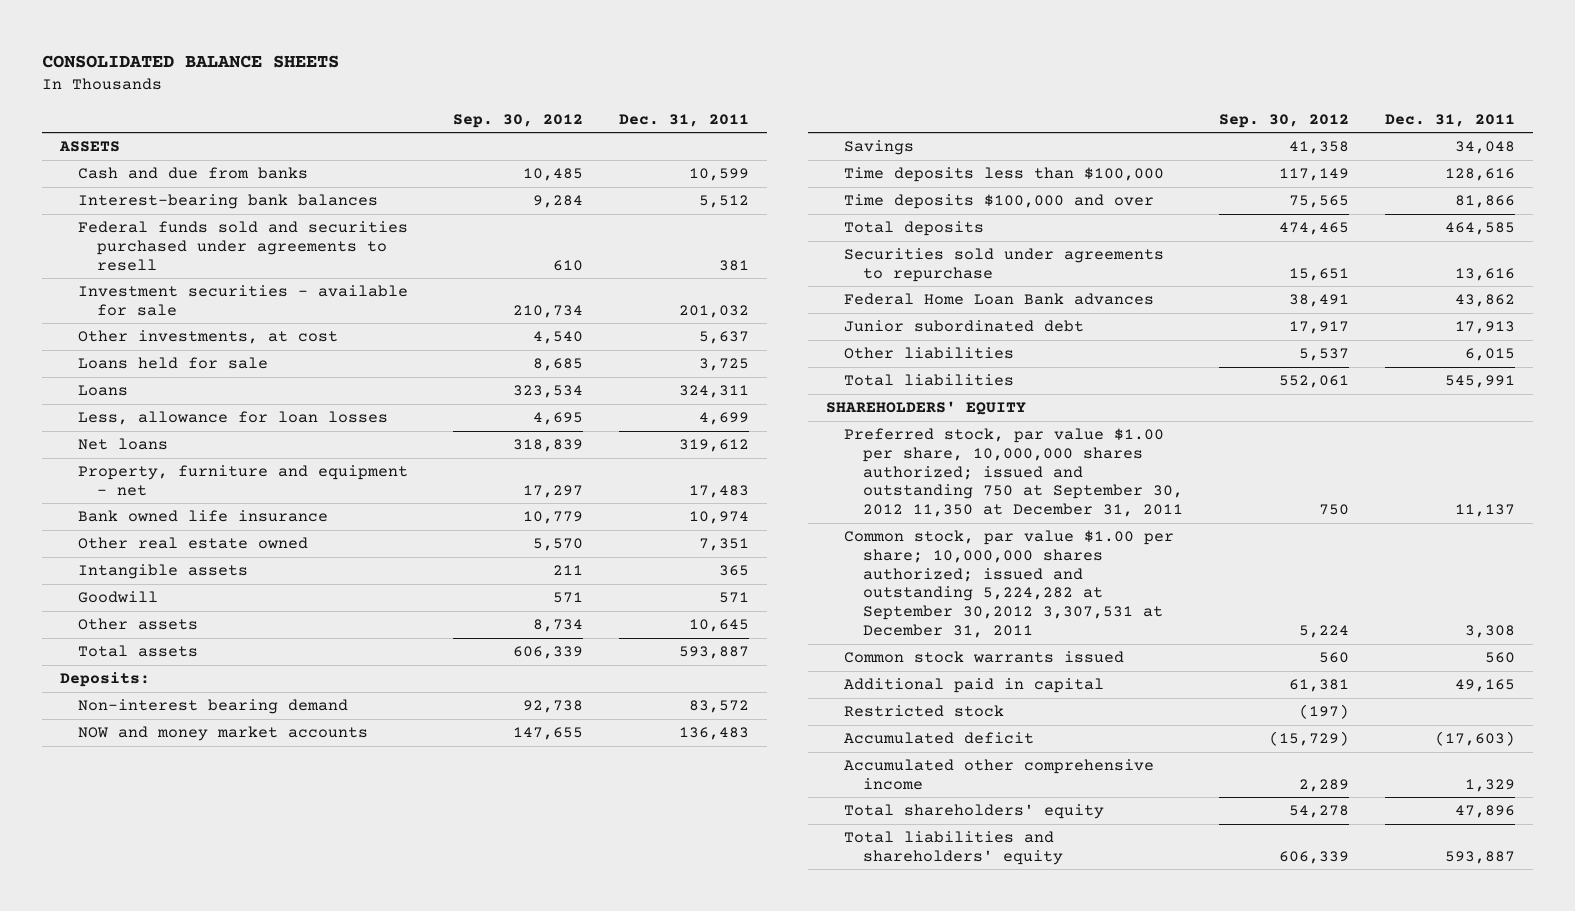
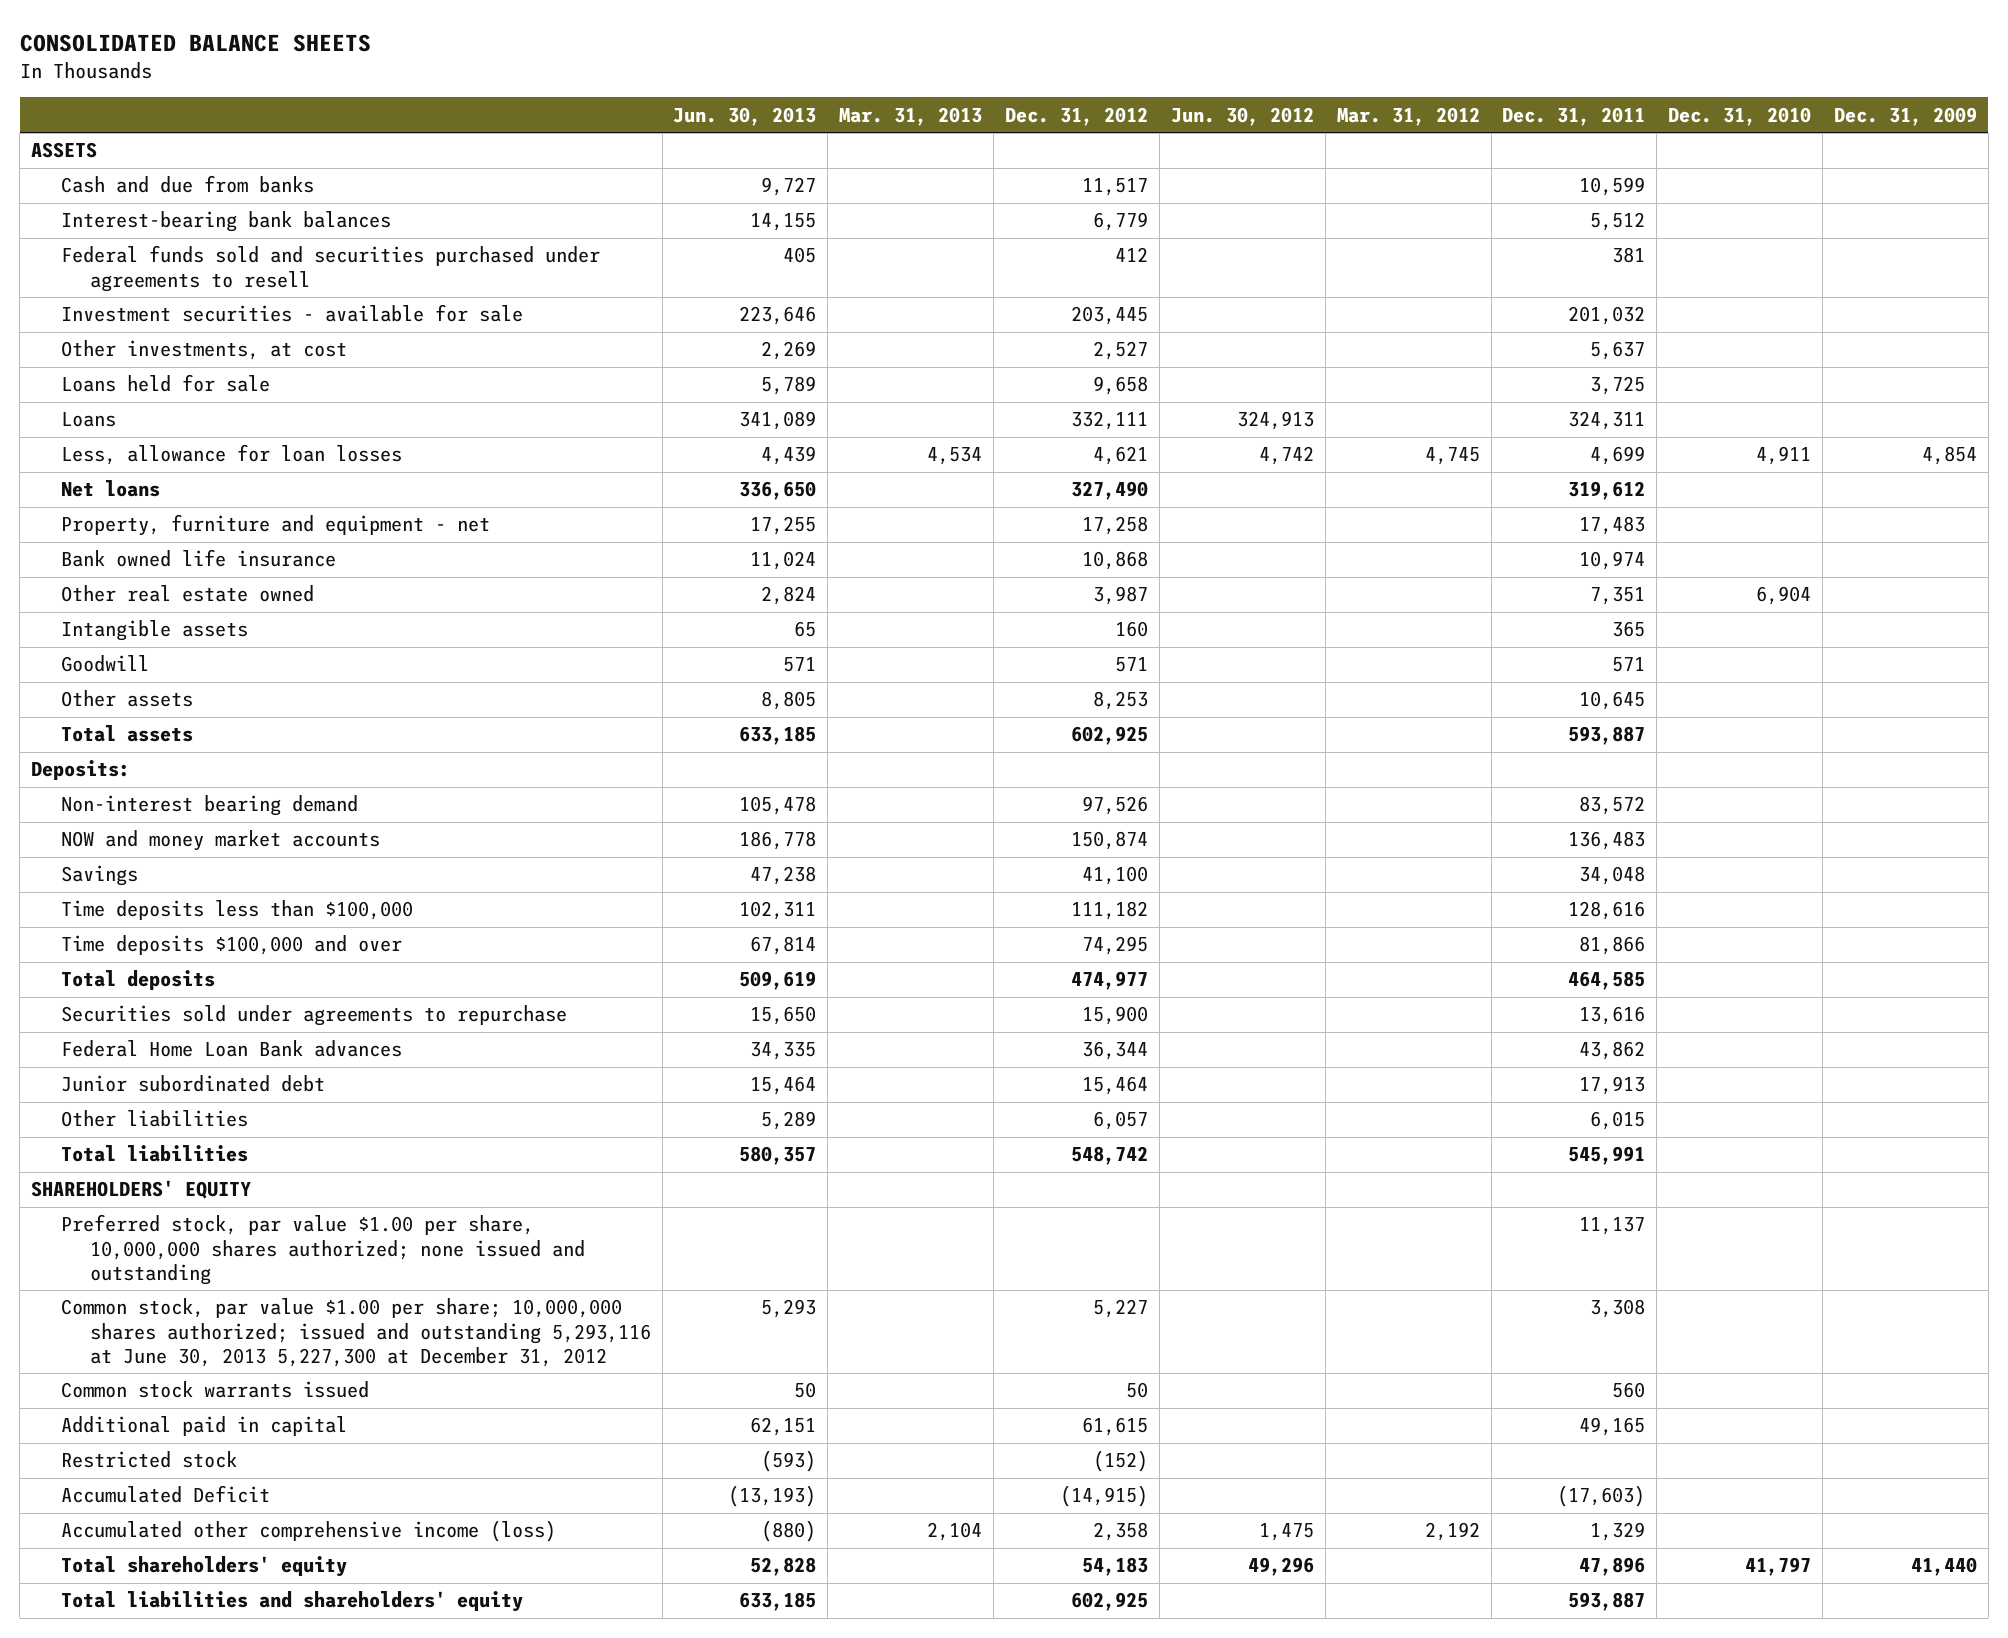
[452,113,583,128] Sep. 30, 2012 -> none
none -> [673,106,817,126] Jun. 30, 2013
none -> [839,106,983,126] Mar. 31, 2013
none -> [1005,106,1149,126] Dec. 31, 2012
none -> [1170,106,1314,126] Jun. 30, 2012
none -> [1336,106,1480,126] Mar. 31, 2012
none -> [1668,106,1812,126] Dec. 31, 2010
none -> [1834,106,1978,126] Dec. 31, 2009
[844,427,1183,518] Preferred stock, par value $1.00 per share, 10,000,000 shares authorized; issued and outstanding 750 at September 30, 2012 11,350 at December 31, 2011 -> [60,1214,585,1285] Preferred stock, par value $1.00 per share, 10,000,000 shares authorized; none issued and outstanding
[844,529,1175,639] Common stock, par value $1.00 per share; 10,000,000 shares authorized; issued and outstanding 5,224,282 at September 30,2012 3,307,531 at December 31, 2011 -> [60,1298,651,1367] Common stock, par value $1.00 per share; 10,000,000 shares authorized; issued and outstanding 5,293,116 at June 30, 2013 5,227,300 at December 31, 2012
[844,731,1035,744] Accumulated deficit -> [60,1485,270,1504] Accumulated Deficit
[844,758,1155,790] Accumulated other comprehensive income -> [60,1520,556,1543] Accumulated other comprehensive income (loss)

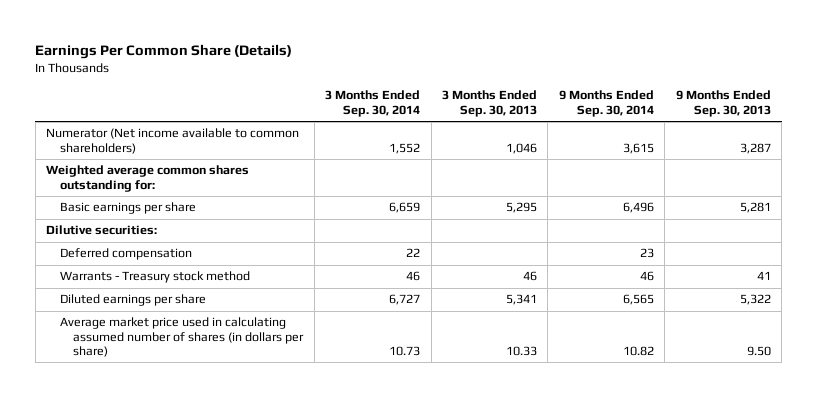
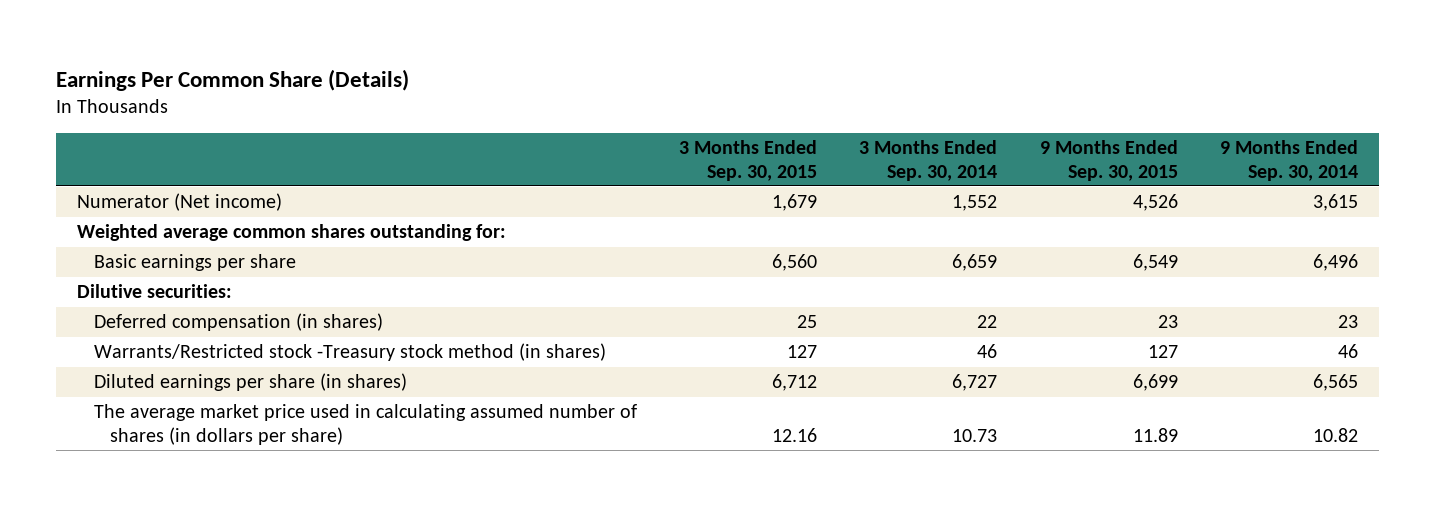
[441,90,537,117] 3 Months Ended Sep. 30, 2013 -> none
[675,90,771,117] 9 Months Ended Sep. 30, 2013 -> none
none -> [678,140,817,181] 3 Months Ended Sep. 30, 2015
none -> [1039,140,1178,181] 9 Months Ended Sep. 30, 2015
[46,128,300,154] Numerator (Net income available to common shareholders) -> [77,193,283,212] Numerator (Net income)
[59,248,192,261] Deferred compensation -> [93,313,383,332] Deferred compensation (in shares)
[59,271,250,284] Warrants - Treasury stock method -> [93,343,606,362] Warrants/Restricted stock -Treasury stock method (in shares)
[59,294,206,307] Diluted earnings per share -> [93,373,407,392] Diluted earnings per share (in shares)
[59,317,305,358] Average market price used in calculating assumed number of shares (in dollars per share) -> [93,404,637,445] The average market price used in calculating assumed number of shares (in dollars per share)

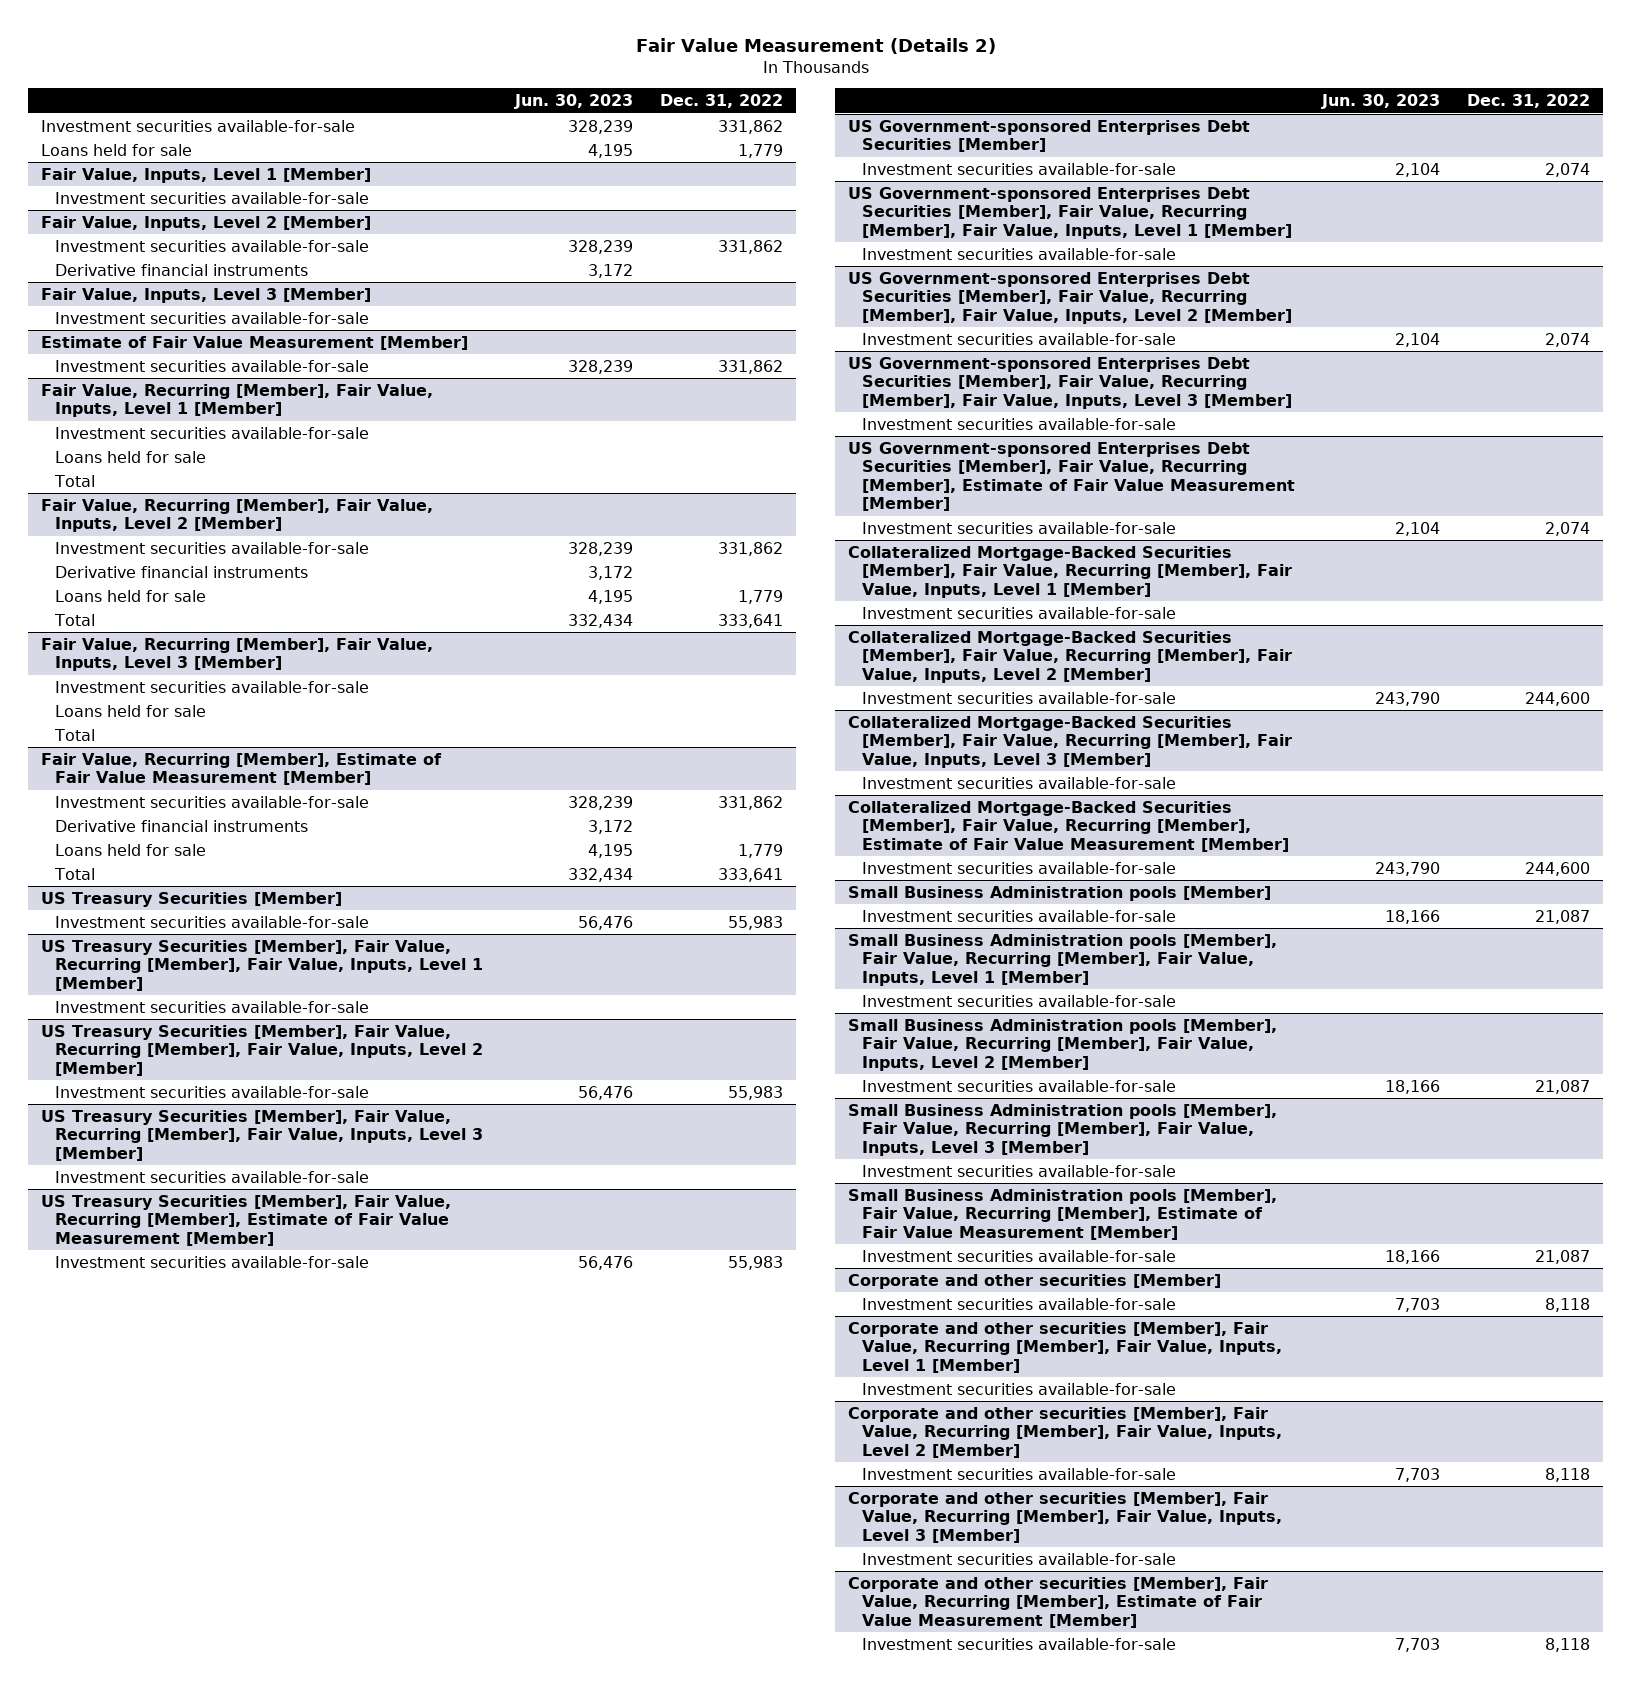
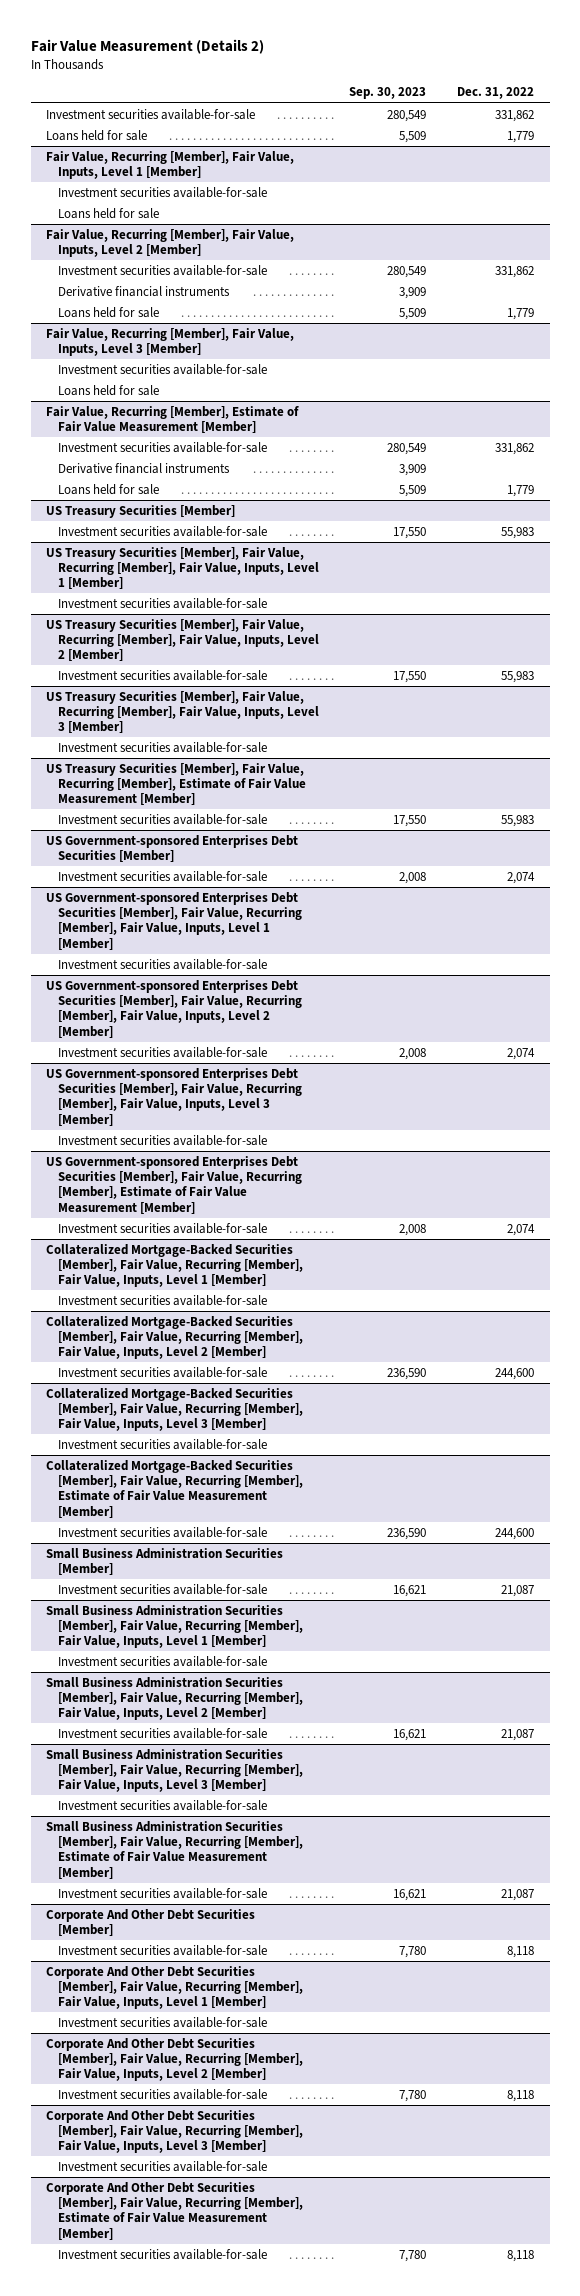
[514,94,634,110] Jun. 30, 2023 -> none
none -> [349,87,427,100] Sep. 30, 2023
[41,167,372,183] Fair Value, Inputs, Level 1 [Member] -> none
[55,191,370,204] Investment securities available-for-sale -> none
[41,215,372,231] Fair Value, Inputs, Level 2 [Member] -> none
[55,239,370,252] Investment securities available-for-sale -> none
[55,263,309,276] Derivative financial instruments -> none
[41,287,372,303] Fair Value, Inputs, Level 3 [Member] -> none
[55,311,370,324] Investment securities available-for-sale -> none
[41,335,469,350] Estimate of Fair Value Measurement [Member] -> none
[55,359,370,372] Investment securities available-for-sale -> none
[54,474,96,487] Total -> none
[54,613,96,626] Total -> none
[54,728,96,741] Total -> none
[54,867,96,880] Total -> none
[848,885,1272,901] Small Business Administration pools [Member] -> [45,1547,283,1576] Small Business Administration Securities [Member]
[848,933,1278,986] Small Business Administration pools [Member], Fair Value, Recurring [Member], Fair Value, Inputs, Level 1 [Member] -> [45,1604,303,1649] Small Business Administration Securities [Member], Fair Value, Recurring [Member], Fair Value, Inputs, Level 1 [Member]
[848,1018,1278,1071] Small Business Administration pools [Member], Fair Value, Recurring [Member], Fair Value, Inputs, Level 2 [Member] -> [45,1676,303,1721] Small Business Administration Securities [Member], Fair Value, Recurring [Member], Fair Value, Inputs, Level 2 [Member]
[848,1103,1278,1156] Small Business Administration pools [Member], Fair Value, Recurring [Member], Fair Value, Inputs, Level 3 [Member] -> [45,1748,303,1793] Small Business Administration Securities [Member], Fair Value, Recurring [Member], Fair Value, Inputs, Level 3 [Member]
[848,1188,1278,1240] Small Business Administration pools [Member], Fair Value, Recurring [Member], Estimate of Fair Value Measurement [Member] -> [45,1820,303,1879] Small Business Administration Securities [Member], Fair Value, Recurring [Member], Estimate of Fair Value Measurement [Member]
[848,1273,1222,1289] Corporate and other securities [Member] -> [45,1908,255,1937] Corporate And Other Debt Securities [Member]
[848,1321,1283,1373] Corporate and other securities [Member], Fair Value, Recurring [Member], Fair Value, Inputs, Level 1 [Member] -> [45,1965,303,2010] Corporate And Other Debt Securities [Member], Fair Value, Recurring [Member], Fair Value, Inputs, Level 1 [Member]
[848,1406,1283,1458] Corporate and other securities [Member], Fair Value, Recurring [Member], Fair Value, Inputs, Level 2 [Member] -> [45,2037,303,2082] Corporate And Other Debt Securities [Member], Fair Value, Recurring [Member], Fair Value, Inputs, Level 2 [Member]
[848,1491,1283,1543] Corporate and other securities [Member], Fair Value, Recurring [Member], Fair Value, Inputs, Level 3 [Member] -> [45,2109,303,2154] Corporate And Other Debt Securities [Member], Fair Value, Recurring [Member], Fair Value, Inputs, Level 3 [Member]
[848,1576,1269,1628] Corporate and other securities [Member], Fair Value, Recurring [Member], Estimate of Fair Value Measurement [Member] -> [45,2181,303,2240] Corporate And Other Debt Securities [Member], Fair Value, Recurring [Member], Estimate of Fair Value Measurement [Member]

